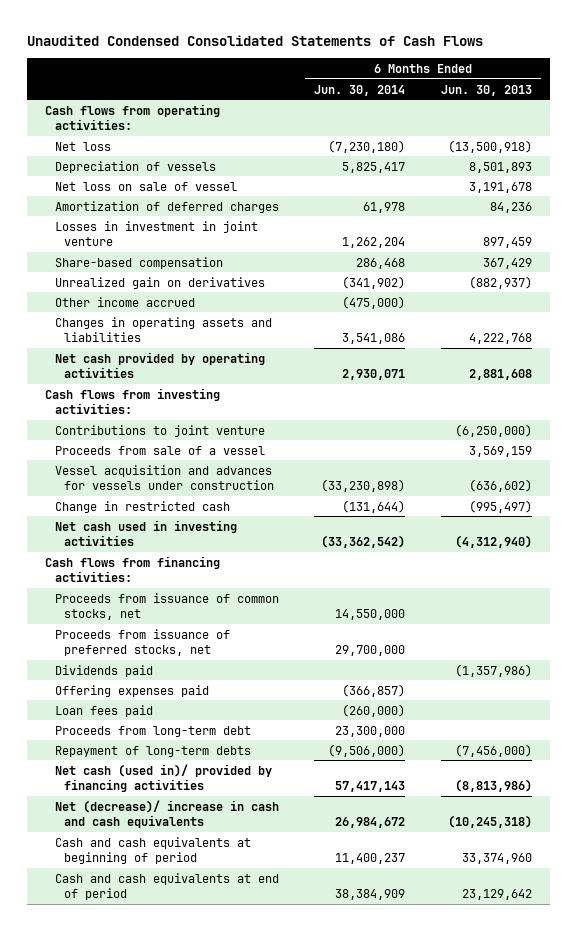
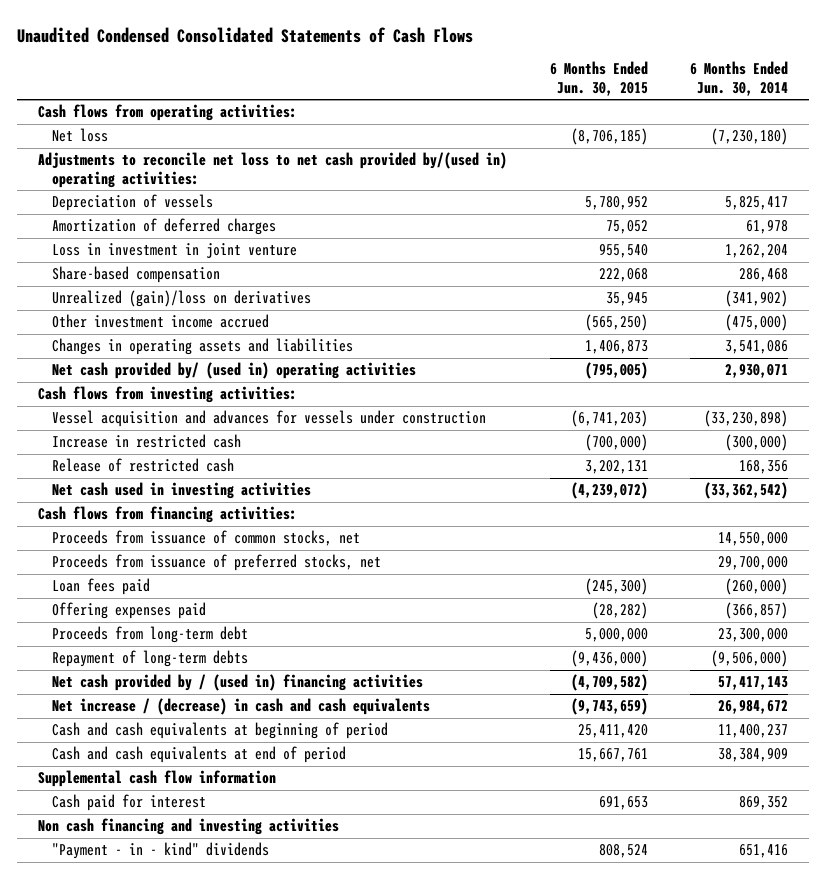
[440,84,532,96] Jun. 30, 2013 -> none
none -> [549,61,648,97] 6 Months Ended Jun. 30, 2015
none -> [38,152,508,188] Adjustments to reconcile net loss to net cash provided by/(used in) operating activities:
[54,181,237,191] Net loss on sale of vessel -> none
[54,220,258,247] Losses in investment in joint venture -> [51,243,297,259] Loss in investment in joint venture
[54,276,265,289] Unrealized gain on derivatives -> [51,290,311,308] Unrealized (gain)/loss on derivatives
[54,296,195,307] Other income accrued -> [51,314,269,329] Other investment income accrued
[54,351,265,379] Net cash provided by operating activities -> [51,362,416,380] Net cash provided by/ (used in) operating activities
[54,424,265,437] Contributions to joint venture -> none
[54,445,265,455] Proceeds from sale of a vessel -> none
[54,500,230,513] Change in restricted cash -> [51,434,241,449] Increase in restricted cash
[342,499,406,513] (131,644) -> [724,434,788,452] (300,000)
none -> [51,458,234,473] Release of restricted cash
[54,664,153,677] Dividends paid -> none
[54,684,209,697] Offering expenses paid -> [51,602,206,620] Offering expenses paid
[54,763,272,793] Net cash (used in)/ provided by financing activities -> [51,674,423,692] Net cash provided by / (used in) financing activities
[54,799,279,829] Net (decrease)/ increase in cash and cash equivalents -> [51,698,430,716] Net increase / (decrease) in cash and cash equivalents
none -> [38,770,277,788] Supplemental cash flow information
none -> [51,794,206,812] Cash paid for interest
none -> [38,818,340,836] Non cash financing and investing activities
none -> [51,842,269,860] "Payment - in - kind" dividends

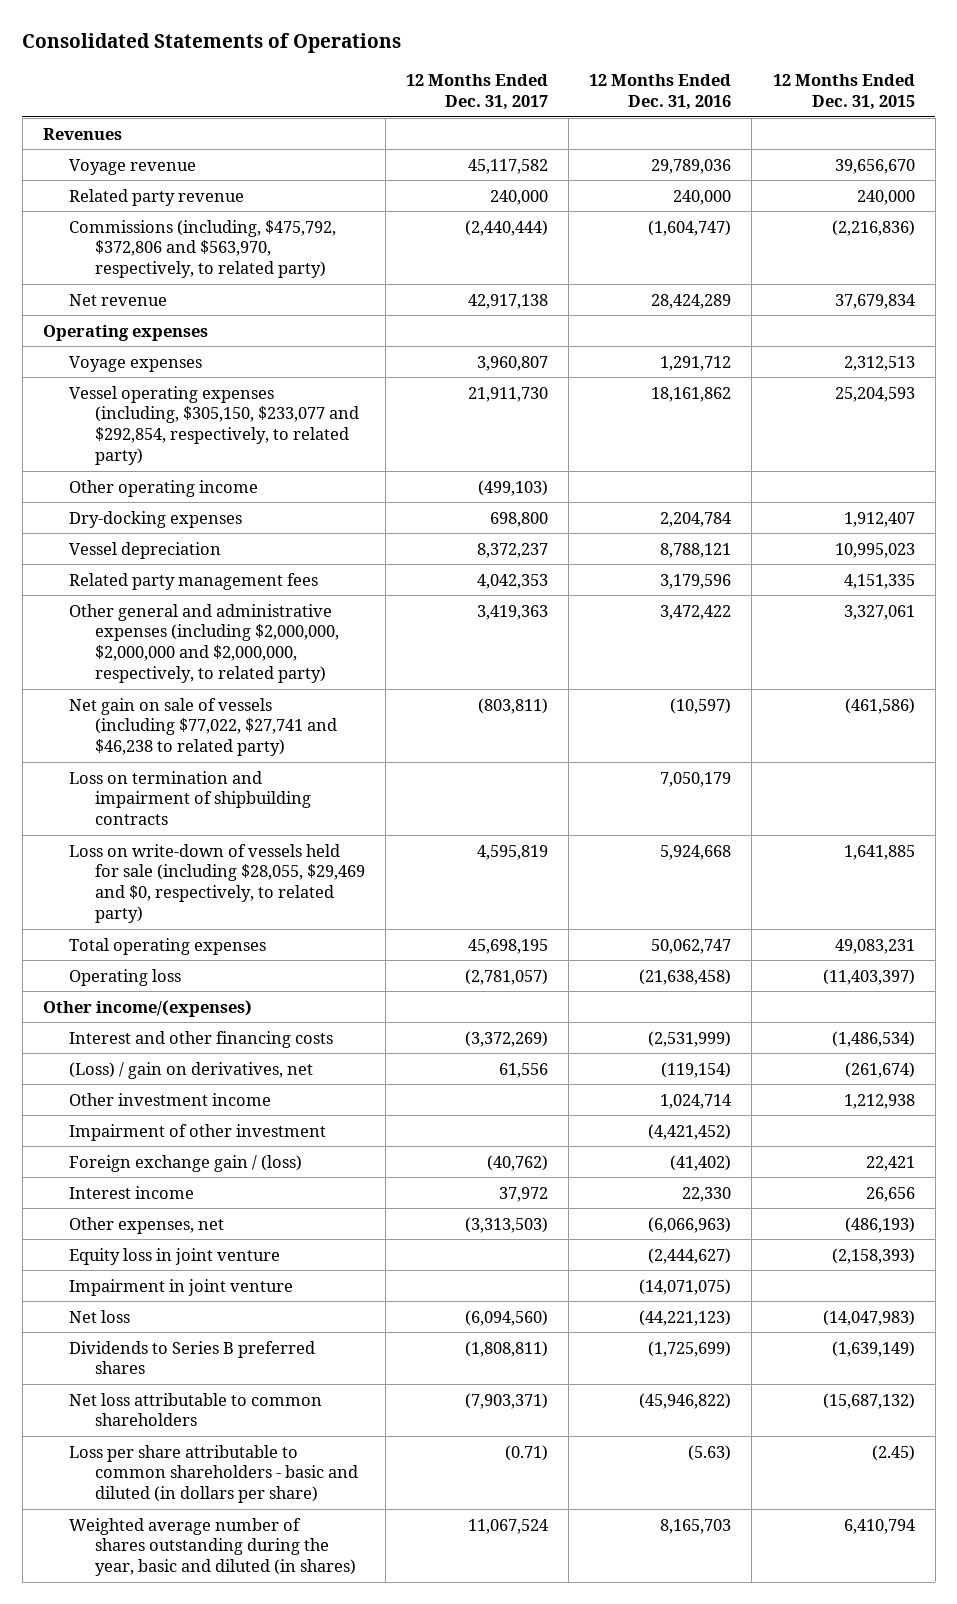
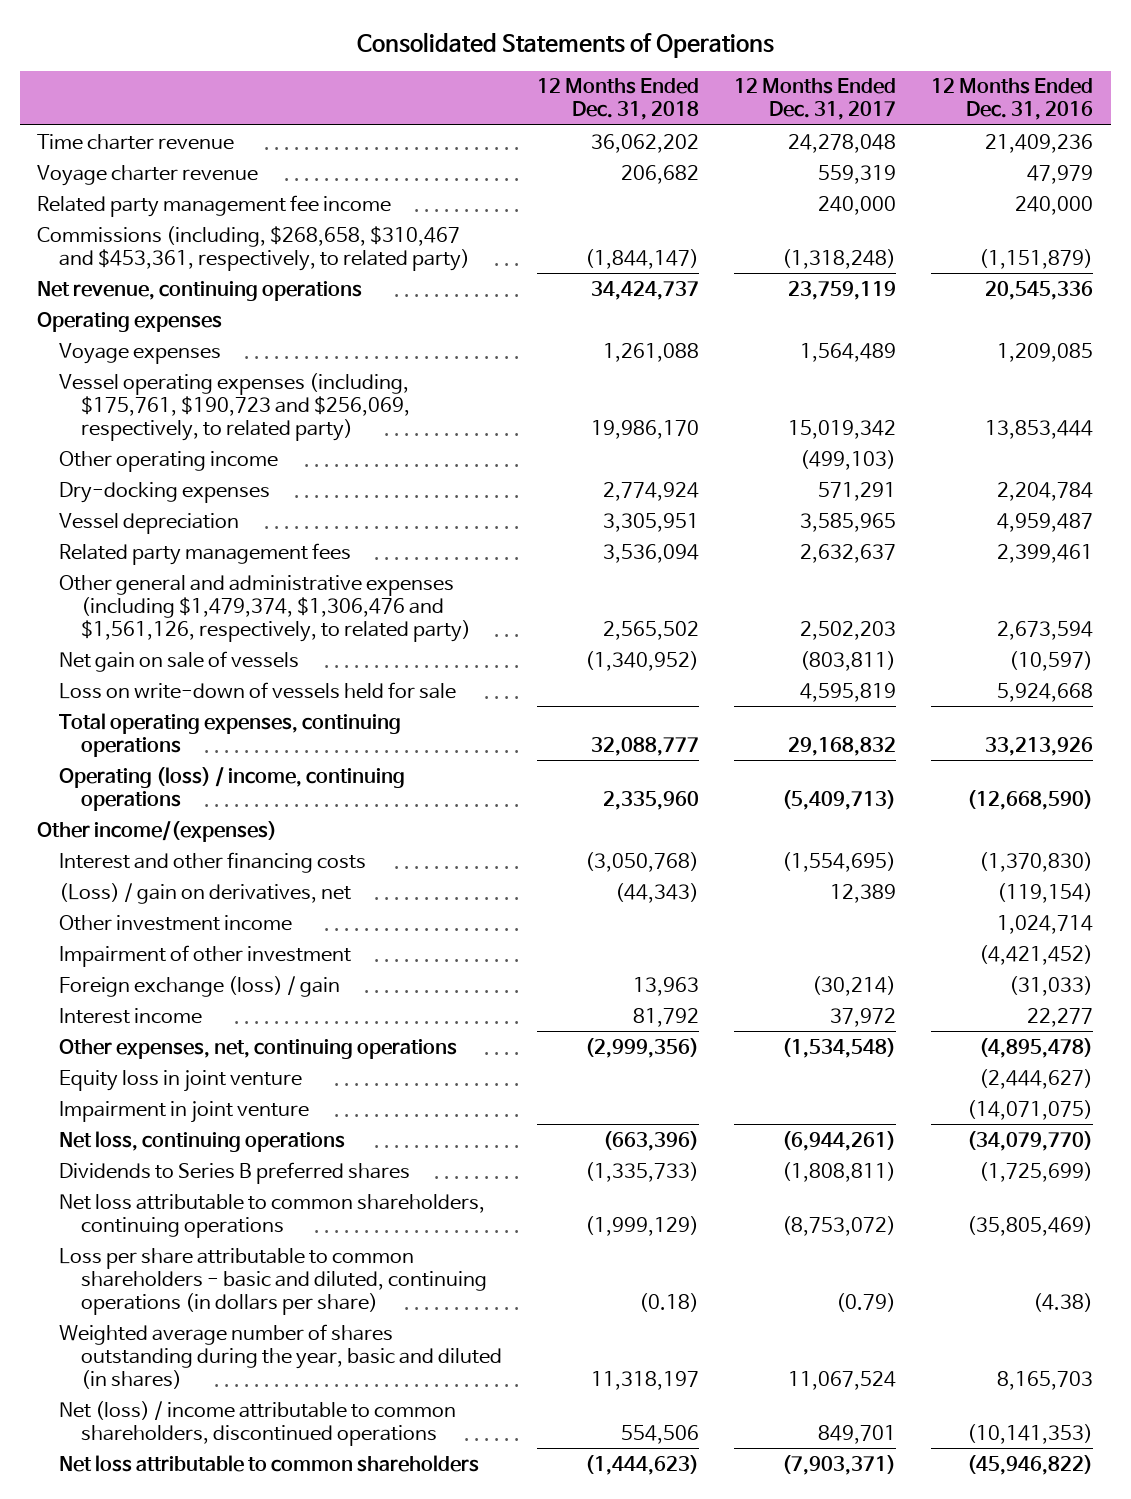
[772,74,915,110] 12 Months Ended Dec. 31, 2015 -> none
none -> [537,78,700,121] 12 Months Ended Dec. 31, 2018
[42,127,122,140] Revenues -> none
none -> [37,133,235,150] Time charter revenue
[68,158,196,175] Voyage revenue -> [37,164,259,186] Voyage charter revenue
[467,158,548,174] 45,117,582 -> [818,164,897,184] 559,319
[651,158,732,174] 29,789,036 -> [1027,164,1094,184] 47,979
[68,188,244,206] Related party revenue -> [37,194,392,217] Related party management fee income
[68,219,336,279] Commissions (including, $475,792, $372,806 and $563,970, respectively, to related party) -> [37,225,471,271] Commissions (including, $268,658, $310,467 and $453,361, respectively, to related party)
[464,219,548,236] (2,440,444) -> [782,248,897,269] (1,318,248)
[648,219,732,236] (1,604,747) -> [979,248,1094,269] (1,151,879)
[68,293,167,306] Net revenue -> [37,280,363,301] Net revenue, continuing operations
[467,293,548,309] 42,917,138 -> [788,280,897,300] 23,759,119
[651,293,732,309] 28,424,289 -> [985,280,1094,300] 20,545,336
[476,355,548,371] 3,960,807 -> [800,342,897,362] 1,564,489
[660,355,732,371] 1,291,712 -> [997,342,1094,362] 1,209,085
[68,385,359,465] Vessel operating expenses (including, $305,150, $233,077 and $292,854, respectively, to related party) -> [59,372,411,441] Vessel operating expenses (including, $175,761, $190,723 and $256,069, respectively, to related party)
[467,386,548,402] 21,911,730 -> [788,419,897,439] 15,019,342
[651,386,732,402] 18,161,862 -> [985,419,1094,439] 13,853,444
[68,770,311,826] Loss on termination and impairment of shipbuilding contracts -> none
[489,511,548,527] 698,800 -> [818,481,897,501] 571,291
[476,542,548,558] 8,372,237 -> [800,512,897,532] 3,585,965
[660,542,732,558] 8,788,121 -> [997,512,1094,532] 4,959,487
[476,573,548,589] 4,042,353 -> [800,543,897,563] 2,632,637
[660,573,732,589] 3,179,596 -> [997,543,1094,563] 2,399,461
[68,603,339,683] Other general and administrative expenses (including $2,000,000, $2,000,000 and $2,000,000, respectively, to related party) -> [59,574,472,642] Other general and administrative expenses (including $1,479,374, $1,306,476 and $1,561,126, respectively, to related party)
[476,604,548,620] 3,419,363 -> [800,620,897,640] 2,502,203
[660,604,732,620] 3,472,422 -> [997,620,1094,640] 2,673,594
[68,697,337,757] Net gain on sale of vessels (including $77,022, $27,741 and $46,238 to related party) -> [59,650,300,672] Net gain on sale of vessels
[68,843,365,923] Loss on write-down of vessels held for sale (including $28,055, $29,469 and $0, respectively, to related party) -> [59,681,457,699] Loss on write-down of vessels held for sale
[68,937,266,955] Total operating expenses -> [59,712,402,757] Total operating expenses, continuing operations
[467,938,548,954] 45,698,195 -> [788,736,897,756] 29,168,832
[651,938,732,954] 50,062,747 -> [985,736,1094,756] 33,213,926
[68,968,181,986] Operating loss -> [59,766,406,811] Operating (loss) / income, continuing operations
[464,968,548,985] (2,781,057) -> [782,789,897,810] (5,409,713)
[639,968,732,985] (21,638,458) -> [967,789,1094,810] (12,668,590)
[464,1030,548,1047] (3,372,269) -> [782,851,897,872] (1,554,695)
[648,1030,732,1047] (2,531,999) -> [979,851,1094,872] (1,370,830)
[498,1062,548,1078] 61,556 -> [830,883,897,903] 12,389
[68,1154,302,1172] Foreign exchange gain / (loss) -> [59,975,341,997] Foreign exchange (loss) / gain
[486,1154,548,1171] (40,762) -> [812,975,897,996] (30,214)
[670,1154,732,1171] (41,402) -> [1009,975,1094,996] (31,033)
[682,1186,732,1202] 22,330 -> [1027,1007,1094,1027] 22,277
[68,1216,224,1234] Other expenses, net -> [59,1038,458,1059] Other expenses, net, continuing operations
[464,1216,548,1233] (3,313,503) -> [782,1037,897,1058] (1,534,548)
[648,1216,732,1233] (6,066,963) -> [979,1037,1094,1058] (4,895,478)
[68,1309,130,1323] Net loss -> [59,1130,346,1152] Net loss, continuing operations
[464,1309,548,1326] (6,094,560) -> [782,1130,897,1151] (6,944,261)
[639,1309,732,1326] (44,221,123) -> [967,1130,1094,1151] (34,079,770)
none -> [59,1193,486,1238] Net loss attributable to common shareholders, continuing operations
[68,1444,358,1504] Loss per share attributable to common shareholders - basic and diluted (in dollars per share) -> [59,1247,488,1315] Loss per share attributable to common shareholders - basic and diluted, continuing operations (in dollars per share)
[504,1444,548,1461] (0.71) -> [836,1292,897,1312] (0.79)
[688,1444,732,1461] (5.63) -> [1033,1292,1094,1312] (4.38)
none -> [59,1400,457,1446] Net (loss) / income attributable to common shareholders, discontinued operations
[68,1392,322,1427] Net loss attributable to common shareholders -> [59,1454,480,1472] Net loss attributable to common shareholders

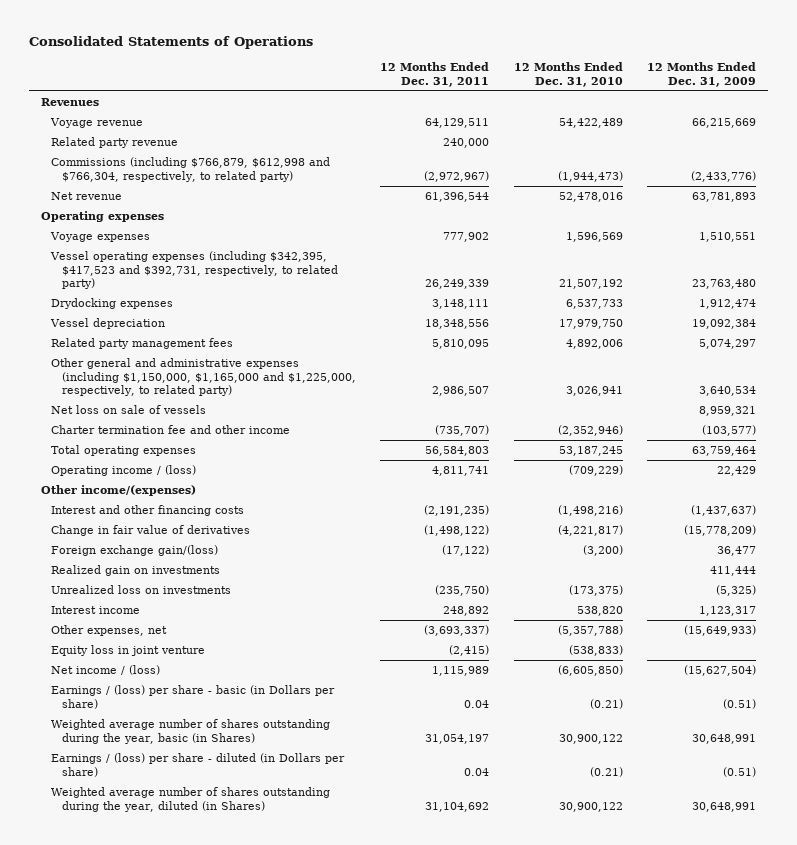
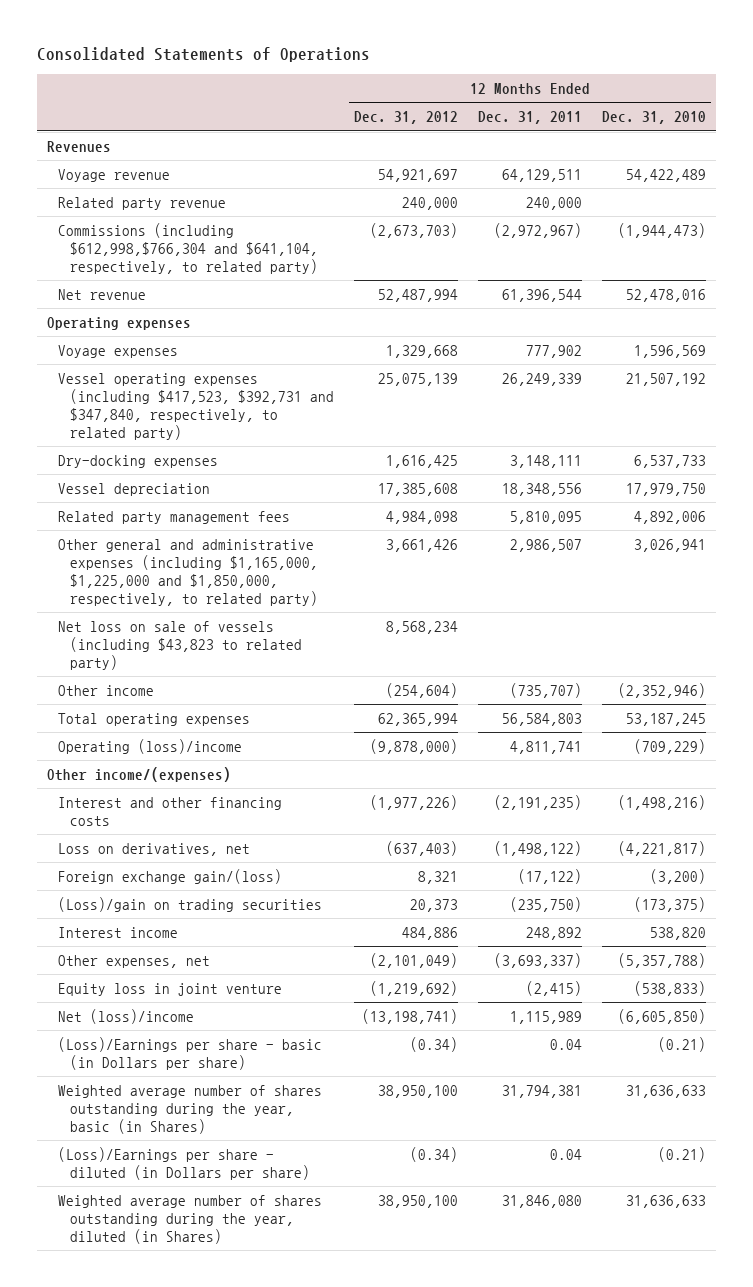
[647,62,757,87] 12 Months Ended Dec. 31, 2009 -> none
none -> [353,111,458,125] Dec. 31, 2012
[51,157,331,182] Commissions (including $766,879, $612,998 and $766,304, respectively, to related party) -> [58,222,318,274] Commissions (including $612,998,$766,304 and $641,104, respectively, to related party)
[50,251,338,290] Vessel operating expenses (including $342,395, $417,523 and $392,731, respectively, to related party) -> [58,372,334,440] Vessel operating expenses (including $417,523, $392,731 and $347,840, respectively, to related party)
[51,298,174,310] Drydocking expenses -> [58,454,219,468] Dry-docking expenses
[51,358,356,397] Other general and administrative expenses (including $1,150,000, $1,165,000 and $1,225,000, respectively, to related party) -> [58,538,318,606] Other general and administrative expenses (including $1,165,000, $1,225,000 and $1,850,000, respectively, to related party)
[51,405,207,415] Net loss on sale of vessels -> [58,620,302,670] Net loss on sale of vessels (including $43,823 to related party)
[51,425,291,435] Charter termination fee and other income -> [58,684,155,696] Other income
[51,465,197,477] Operating income / (loss) -> [58,738,243,754] Operating (loss)/income
[51,525,251,537] Change in fair value of derivatives -> [58,842,251,856] Loss on derivatives, net
[51,565,221,577] Realized gain on investments -> none
[51,585,232,595] Unrealized loss on investments -> [58,896,323,912] (Loss)/gain on trading securities
[51,665,161,676] Net income / (loss) -> [58,1008,195,1024] Net (loss)/income
[51,685,336,709] Earnings / (loss) per share - basic (in Dollars per share) -> [58,1036,323,1070] (Loss)/Earnings per share - basic (in Dollars per share)
[425,733,490,744] 31,054,197 -> [502,1084,583,1098] 31,794,381
[558,733,623,744] 30,900,122 -> [626,1084,707,1098] 31,636,633
[51,753,346,777] Earnings / (loss) per share - diluted (in Dollars per share) -> [58,1146,310,1180] (Loss)/Earnings per share - diluted (in Dollars per share)
[425,801,490,812] 31,104,692 -> [502,1194,583,1208] 31,846,080
[558,801,623,812] 30,900,122 -> [626,1194,707,1208] 31,636,633

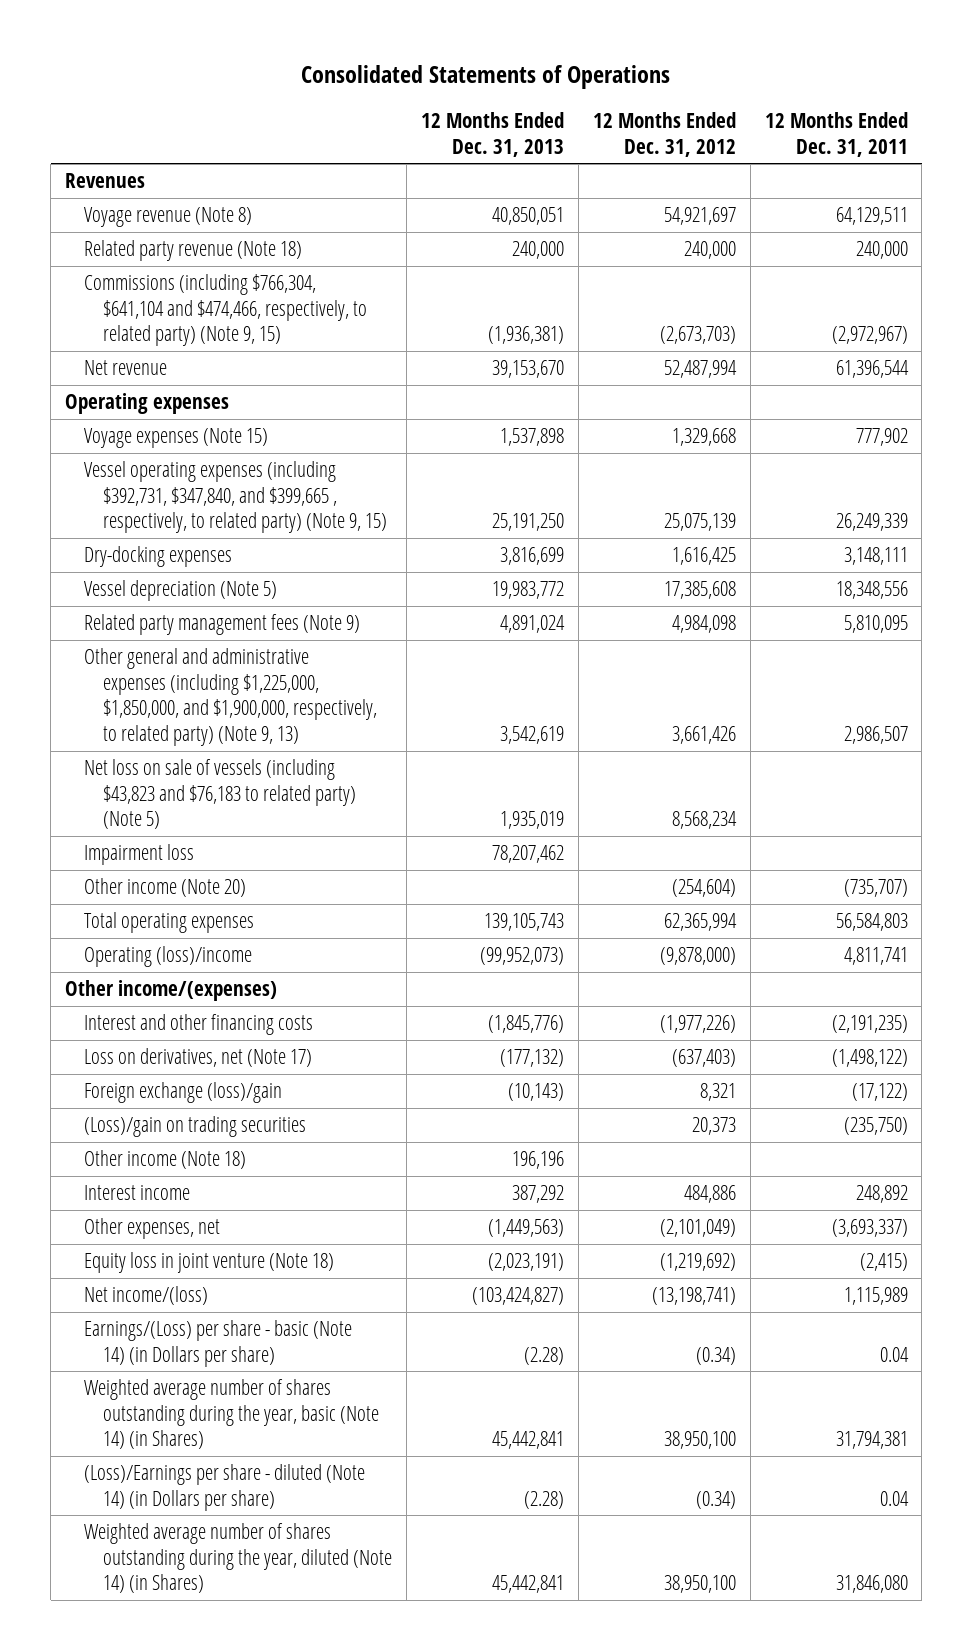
[602,111,707,125] Dec. 31, 2010 -> none
none -> [421,112,565,157] 12 Months Ended Dec. 31, 2013
[58,168,171,182] Voyage revenue -> [84,207,253,228] Voyage revenue (Note 8)
[58,196,227,210] Related party revenue -> [84,240,303,262] Related party revenue (Note 18)
[58,222,318,274] Commissions (including $612,998,$766,304 and $641,104, respectively, to related party) -> [84,274,368,347] Commissions (including $766,304, $641,104 and $474,466, respectively, to related party) (Note 9, 15)
[58,344,179,358] Voyage expenses -> [84,428,269,449] Voyage expenses (Note 15)
[58,372,334,440] Vessel operating expenses (including $417,523, $392,731 and $347,840, respectively, to related party) -> [84,461,388,534] Vessel operating expenses (including $392,731, $347,840, and $399,665 , respectively, to related party) (Note 9, 15)
[58,482,211,496] Vessel depreciation -> [84,580,278,602] Vessel depreciation (Note 5)
[58,510,291,524] Related party management fees -> [84,614,361,636] Related party management fees (Note 9)
[58,538,318,606] Other general and administrative expenses (including $1,165,000, $1,225,000 and $1,850,000, respectively, to related party) -> [84,648,378,746] Other general and administrative expenses (including $1,225,000, $1,850,000, and $1,900,000, respectively, to related party) (Note 9, 13)
[58,620,302,670] Net loss on sale of vessels (including $43,823 to related party) -> [84,759,357,830] Net loss on sale of vessels (including $43,823 and $76,183 to related party) (Note 5)
none -> [84,844,195,866] Impairment loss
[58,684,155,696] Other income -> [84,878,247,898] Other income (Note 20)
[58,842,251,856] Loss on derivatives, net -> [84,1048,313,1068] Loss on derivatives, net (Note 17)
[58,868,283,884] Foreign exchange gain/(loss) -> [84,1082,283,1104] Foreign exchange (loss)/gain
none -> [84,1150,247,1170] Other income (Note 18)
[58,982,283,996] Equity loss in joint venture -> [84,1252,335,1274] Equity loss in joint venture (Note 18)
[58,1008,195,1024] Net (loss)/income -> [84,1286,209,1306] Net income/(loss)
[58,1036,323,1070] (Loss)/Earnings per share - basic (in Dollars per share) -> [84,1320,353,1367] Earnings/(Loss) per share - basic (Note 14) (in Dollars per share)
[58,1084,323,1134] Weighted average number of shares outstanding during the year, basic (in Shares) -> [84,1379,380,1450] Weighted average number of shares outstanding during the year, basic (Note 14) (in Shares)
[58,1146,310,1180] (Loss)/Earnings per share - diluted (in Dollars per share) -> [84,1464,366,1511] (Loss)/Earnings per share - diluted (Note 14) (in Dollars per share)
[58,1194,323,1244] Weighted average number of shares outstanding during the year, diluted (in Shares) -> [84,1523,393,1594] Weighted average number of shares outstanding during the year, diluted (Note 14) (in Shares)

